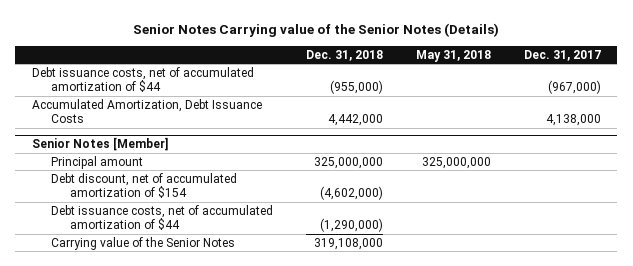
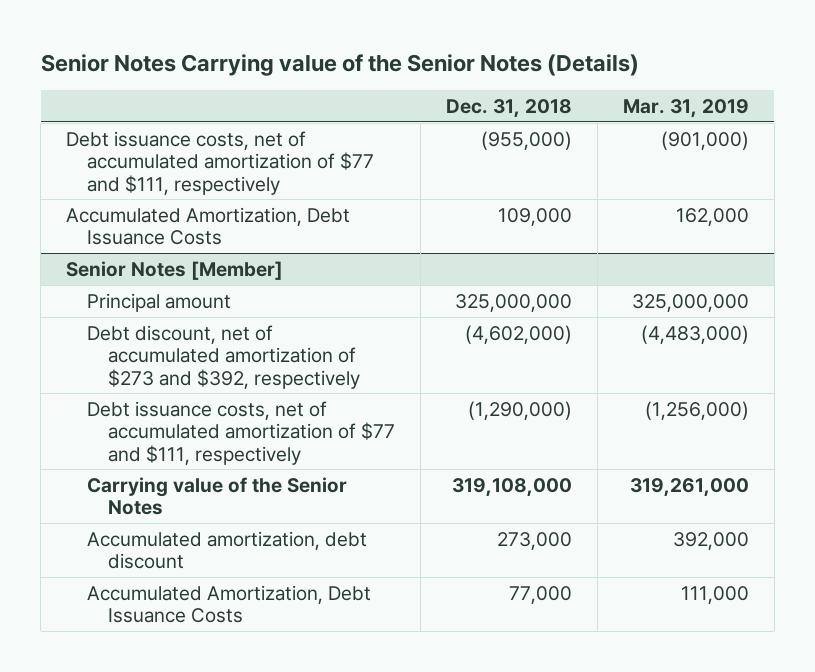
[415,49,491,62] May 31, 2018 -> none
[523,49,601,61] Dec. 31, 2017 -> none
none -> [622,98,749,118] Mar. 31, 2019
[31,66,254,93] Debt issuance costs, net of accumulated amortization of $44 -> [66,130,374,195] Debt issuance costs, net of accumulated amortization of $77 and $111, respectively
[327,114,383,127] 4,442,000 -> [497,207,572,226] 109,000
[50,172,237,199] Debt discount, net of accumulated amortization of $154 -> [86,324,360,389] Debt discount, net of accumulated amortization of $273 and $392, respectively
[50,204,273,231] Debt issuance costs, net of accumulated amortization of $44 -> [86,400,395,465] Debt issuance costs, net of accumulated amortization of $77 and $111, respectively
none -> [86,530,367,570] Accumulated amortization, debt discount
none -> [86,584,371,624] Accumulated Amortization, Debt Issuance Costs

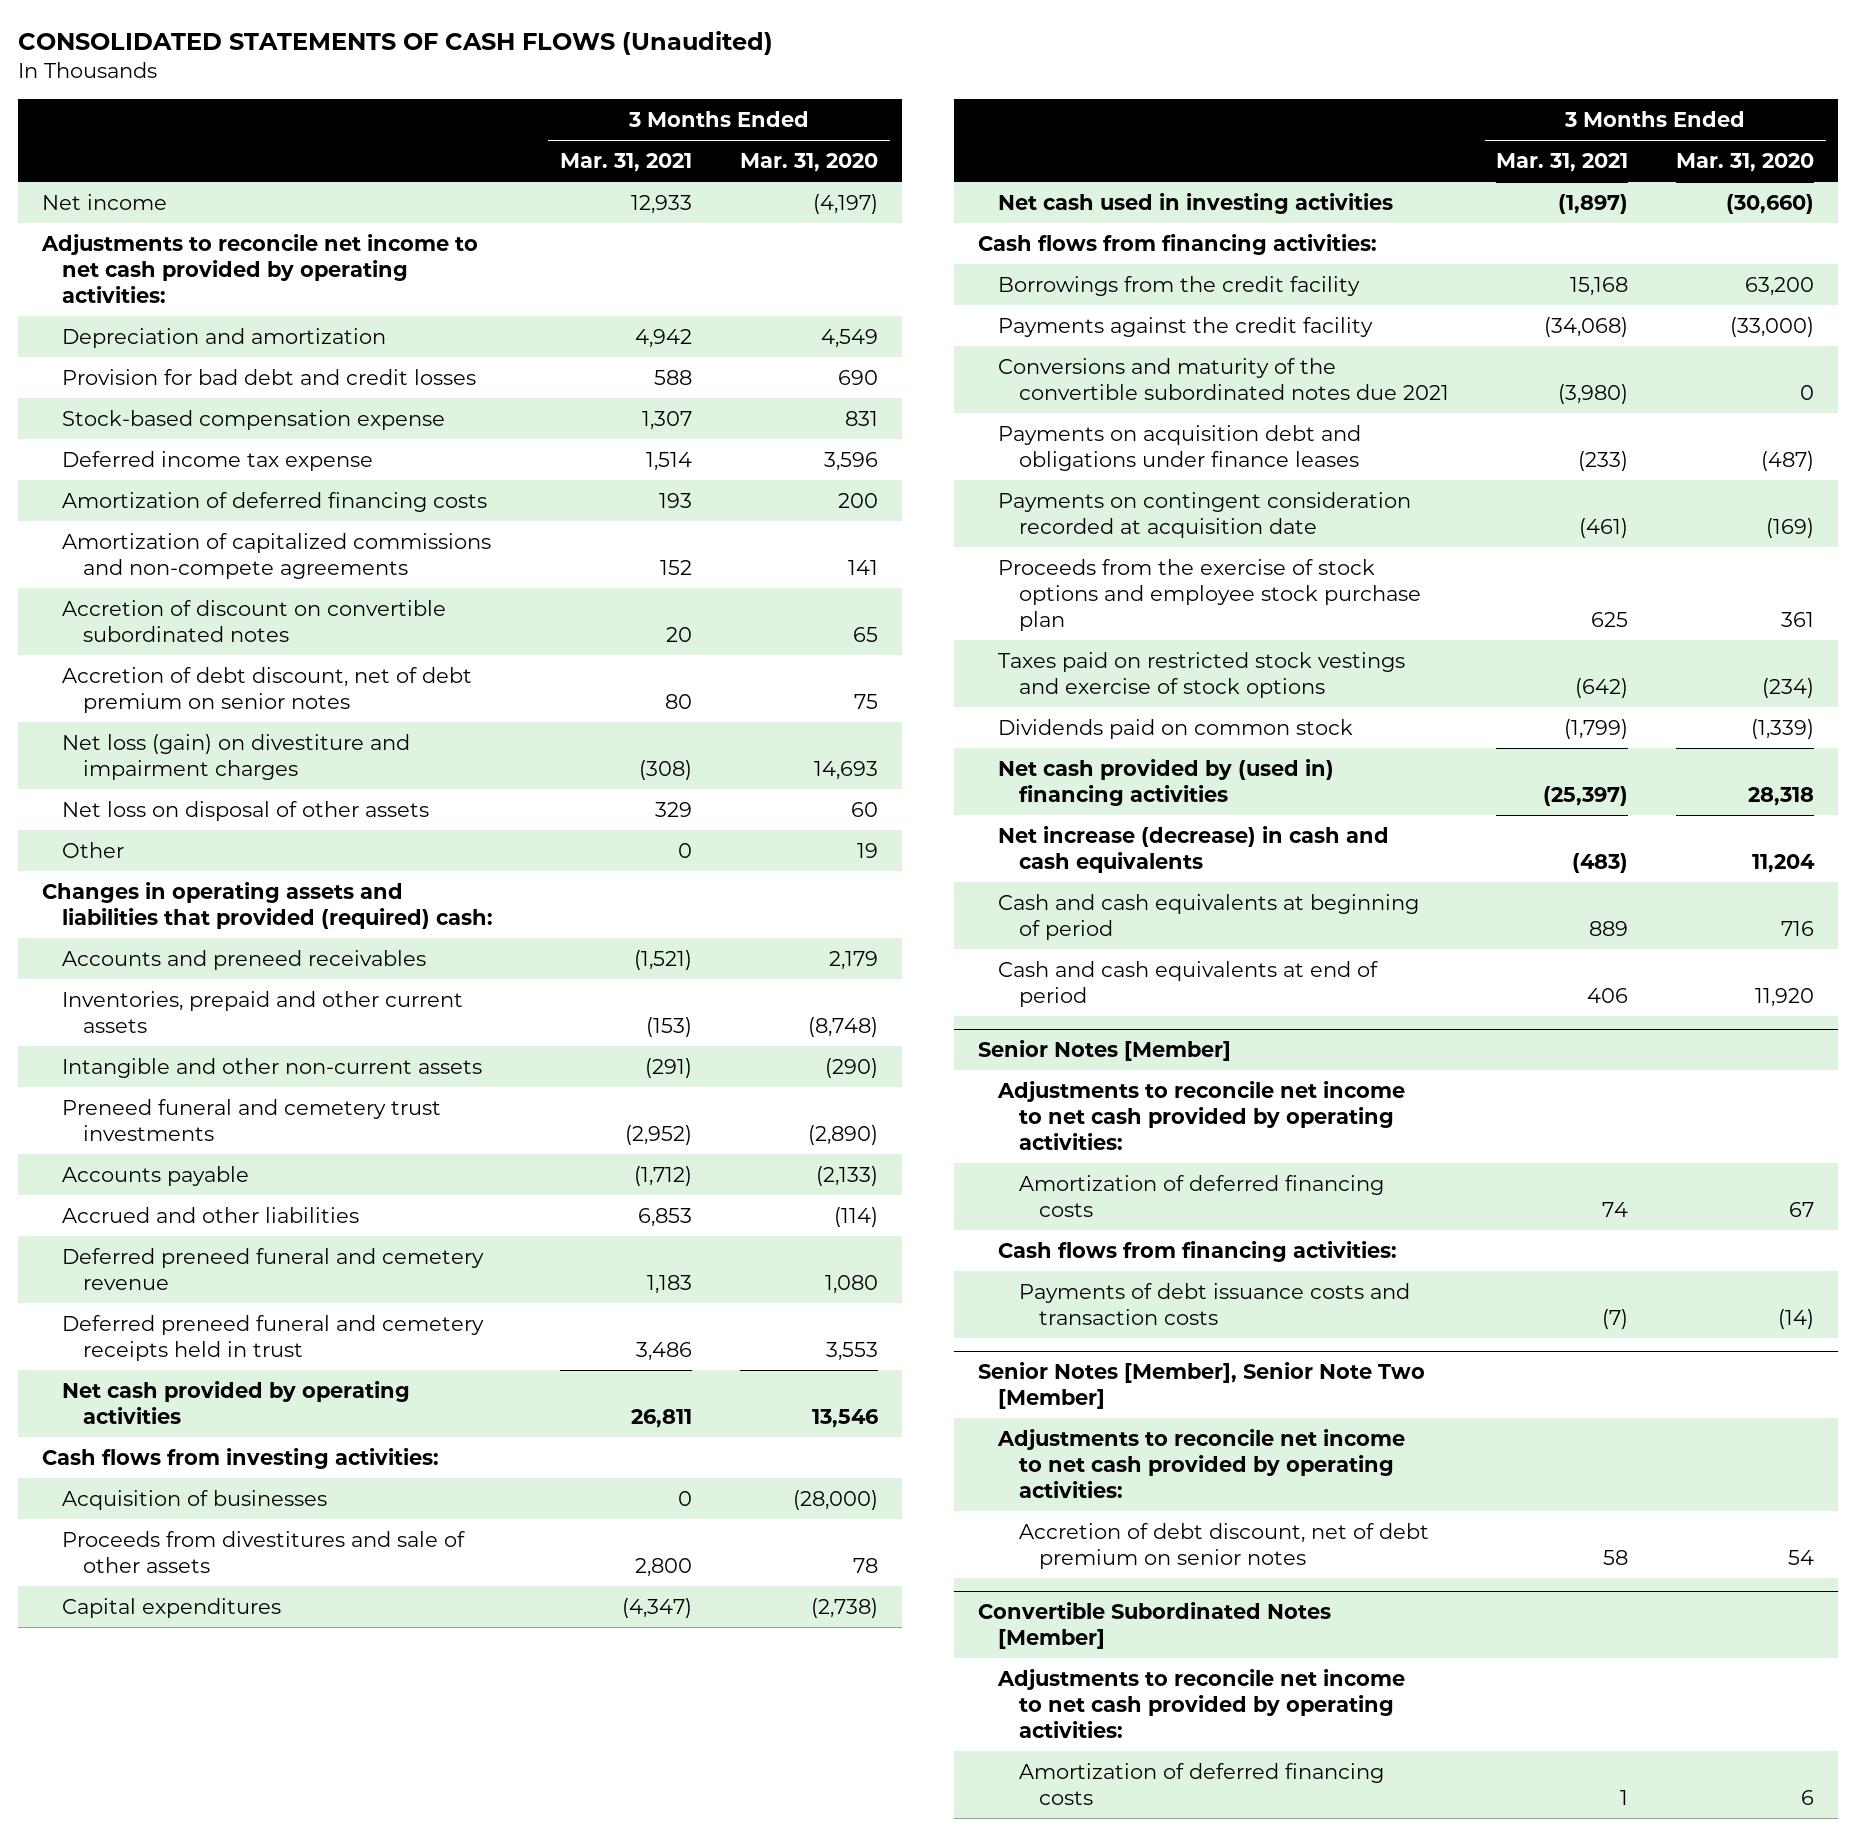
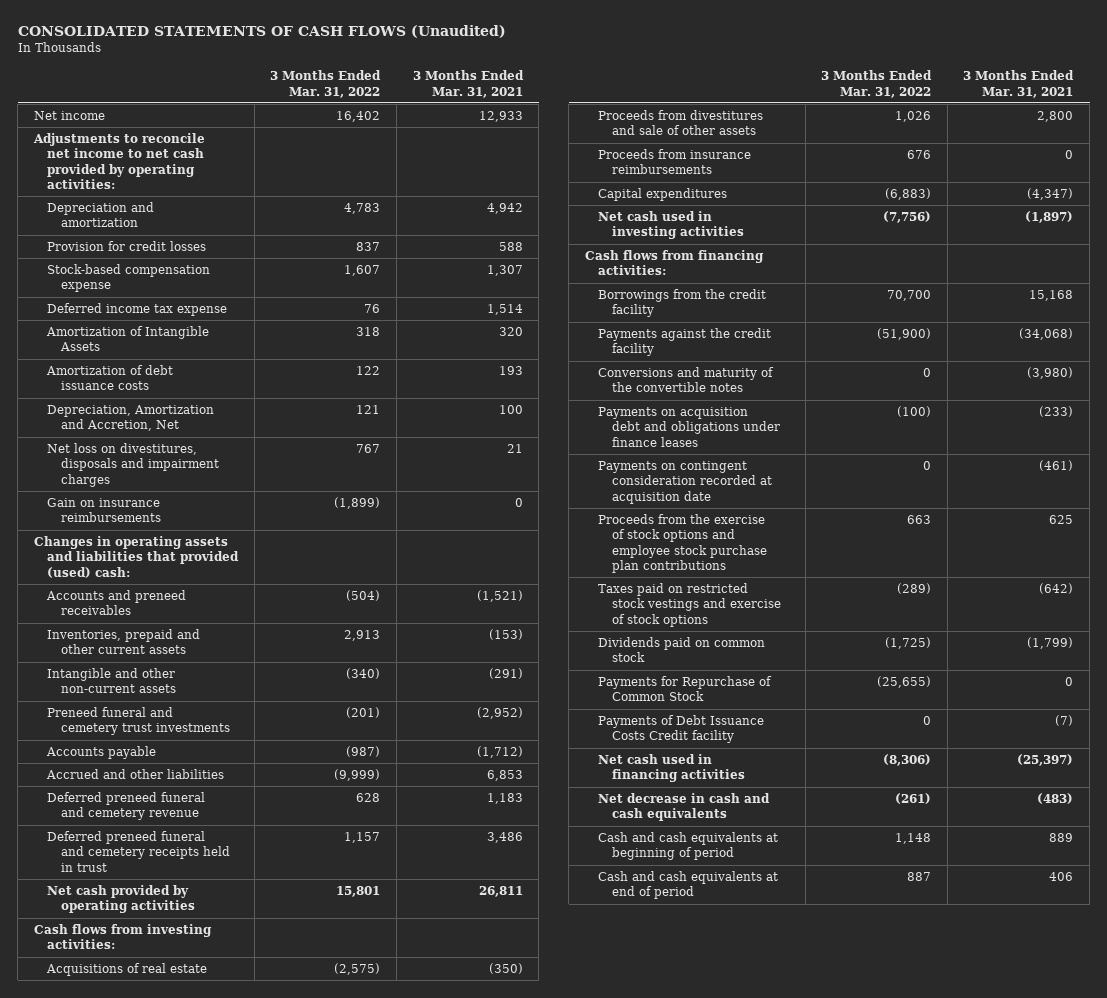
[740,152,879,172] Mar. 31, 2020 -> none
none -> [270,70,382,98] 3 Months Ended Mar. 31, 2022
[62,368,477,385] Provision for bad debt and credit losses -> [47,240,207,251] Provision for credit losses
[62,532,492,579] Amortization of capitalized commissions and non-compete agreements -> none
[62,599,447,642] Accretion of discount on convertible subordinated notes -> none
[62,666,473,713] Accretion of debt discount, net of debt premium on senior notes -> none
[62,800,430,821] Net loss on disposal of other assets -> none
[62,841,125,858] Other -> none
none -> [46,325,210,352] Amortization of Intangible Assets
[62,491,488,512] Amortization of deferred financing costs -> [46,364,174,391] Amortization of debt issuance costs
none -> [47,404,215,432] Depreciation, Amortization and Accretion, Net
[62,733,411,780] Net loss (gain) on divestiture and impairment charges -> [47,442,219,487] Net loss on divestitures, disposals and impairment charges
[639,759,693,780] (308) -> [506,443,523,453] 21
none -> [47,497,161,523] Gain on insurance reimbursements
[41,881,494,929] Changes in operating assets and liabilities that provided (required) cash: -> [33,535,240,578] Changes in operating assets and liabilities that provided (used) cash:
[62,1489,328,1510] Acquisition of businesses -> [46,962,208,976] Acquisitions of real estate
[678,1490,693,1506] 0 -> [488,962,523,974] (350)
none -> [598,148,752,175] Proceeds from insurance reimbursements
[998,357,1449,400] Conversions and maturity of the convertible subordinated notes due 2021 -> [598,366,775,393] Conversions and maturity of the convertible notes
[998,558,1421,632] Proceeds from the exercise of stock options and employee stock purchase plan -> [598,513,767,574] Proceeds from the exercise of stock options and employee stock purchase plan contributions
none -> [598,675,773,702] Payments for Repurchase of Common Stock
none -> [598,714,765,744] Payments of Debt Issuance Costs Credit facility
[998,758,1335,806] Net cash provided by (used in) financing activities -> [598,753,745,783] Net cash used in financing activities
[998,825,1390,873] Net increase (decrease) in cash and cash equivalents -> [598,792,771,822] Net decrease in cash and cash equivalents
[977,1039,1231,1061] Senior Notes [Member] -> none
[997,1080,1406,1151] Adjustments to reconcile net income to net cash provided by operating activities: -> none
[1018,1174,1384,1217] Amortization of deferred financing costs -> none
[998,1240,1398,1262] Cash flows from financing activities: -> none
[1018,1282,1410,1325] Payments of debt issuance costs and transaction costs -> none
[977,1361,1425,1409] Senior Notes [Member], Senior Note Two [Member] -> none
[997,1428,1406,1499] Adjustments to reconcile net income to net cash provided by operating activities: -> none
[1018,1522,1429,1569] Accretion of debt discount, net of debt premium on senior notes -> none
[977,1601,1331,1649] Convertible Subordinated Notes [Member] -> none
[997,1668,1406,1739] Adjustments to reconcile net income to net cash provided by operating activities: -> none
[1018,1762,1384,1805] Amortization of deferred financing costs -> none

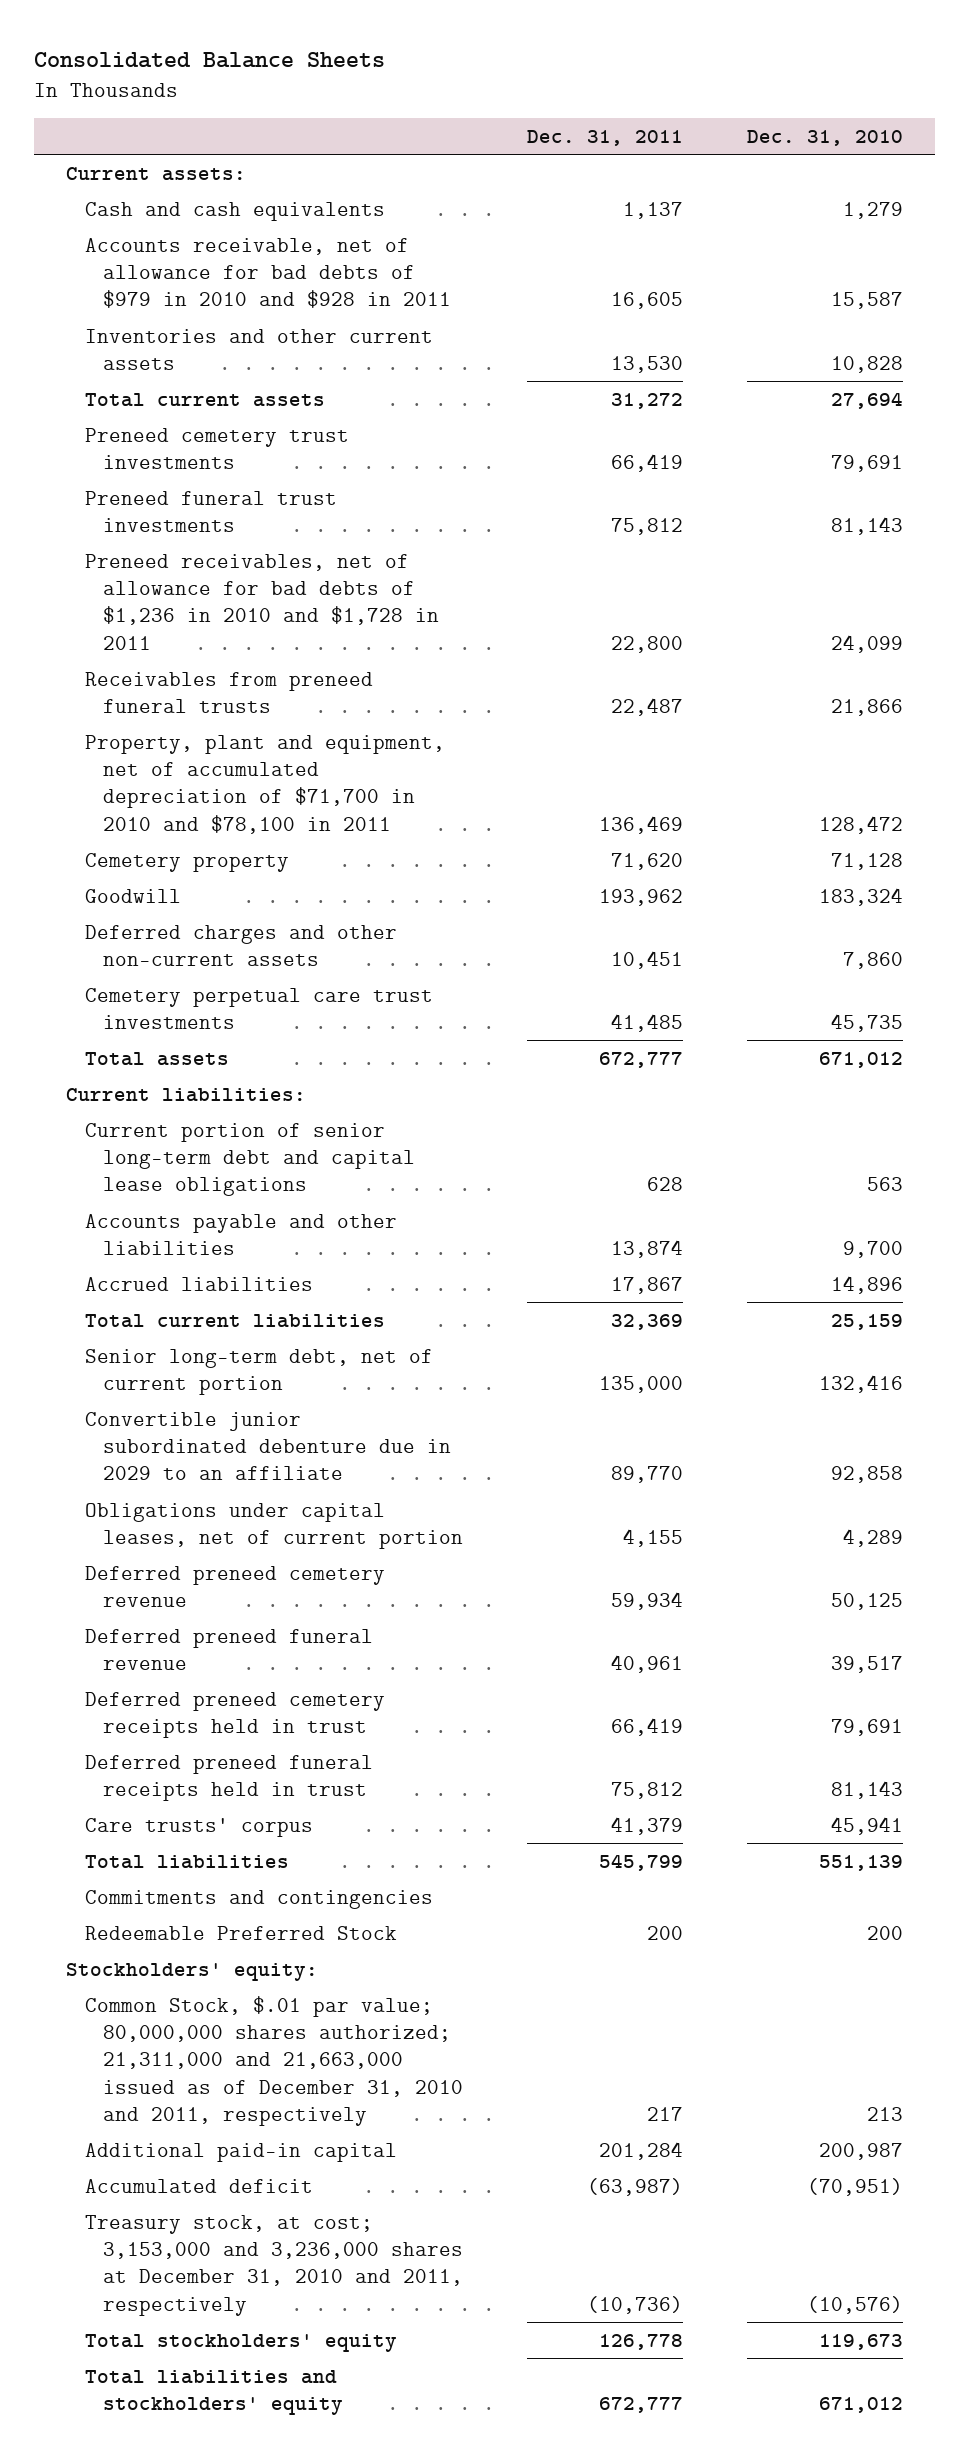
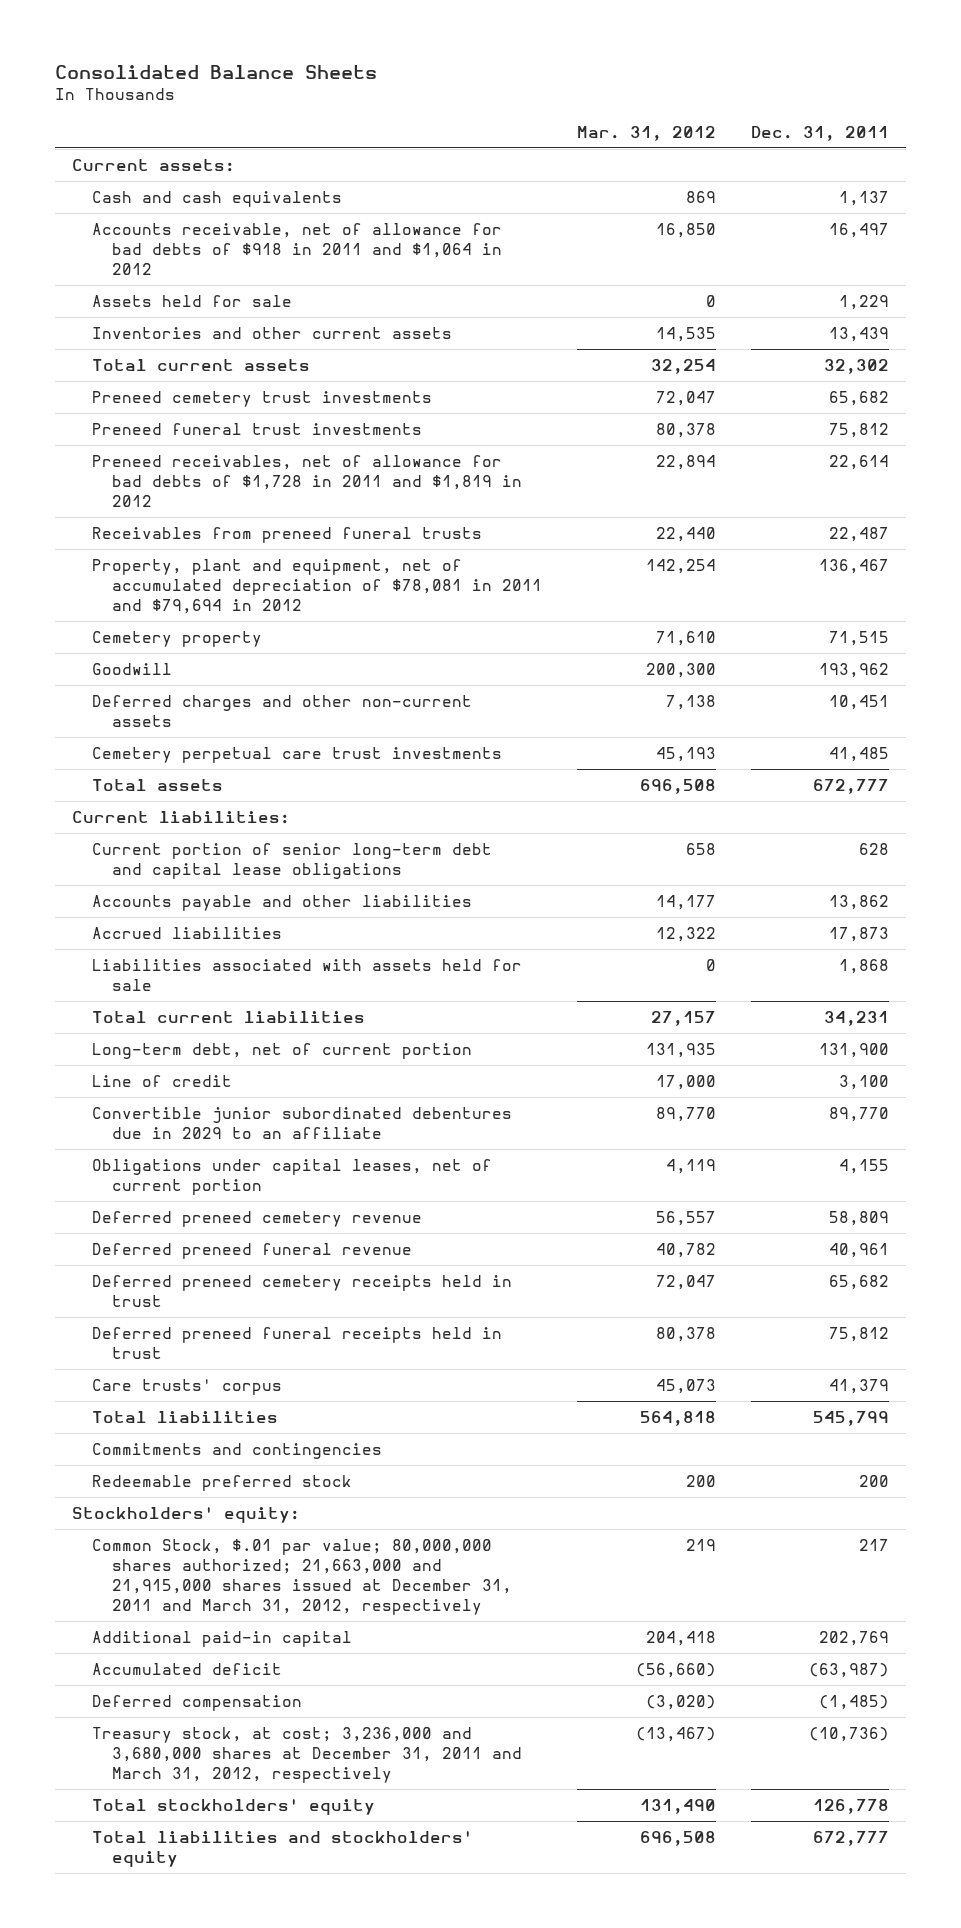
[747,129,904,146] Dec. 31, 2010 -> none
none -> [576,125,716,141] Mar. 31, 2012
[84,237,452,309] Accounts receivable, net of allowance for bad debts of $979 in 2010 and $928 in 2011 -> [92,222,503,276] Accounts receivable, net of allowance for bad debts of $918 in 2011 and $1,064 in 2012
[611,292,684,310] 16,605 -> [828,222,889,238] 16,497
none -> [92,294,293,307] Assets held for sale
[611,355,684,373] 13,530 -> [828,326,889,342] 13,439
[611,392,684,409] 31,272 -> [823,358,889,374] 32,302
[611,453,684,472] 66,419 -> [828,390,889,406] 65,682
[84,553,440,650] Preneed receivables, net of allowance for bad debts of $1,236 in 2010 and $1,728 in 2011 -> [92,454,523,508] Preneed receivables, net of allowance for bad debts of $1,728 in 2011 and $1,819 in 2012
[611,635,684,653] 22,800 -> [828,454,889,470] 22,614
[84,734,445,834] Property, plant and equipment, net of accumulated depreciation of $71,700 in 2010 and $78,100 in 2011 -> [92,558,543,615] Property, plant and equipment, net of accumulated depreciation of $78,081 in 2011 and $79,694 in 2012
[599,815,684,834] 136,469 -> [818,558,889,574] 136,467
[611,852,684,870] 71,620 -> [828,630,889,646] 71,515
[611,1239,684,1258] 13,874 -> [828,894,889,910] 13,862
[611,1276,684,1294] 17,867 -> [828,926,889,942] 17,873
none -> [92,958,523,992] Liabilities associated with assets held for sale
[611,1313,684,1330] 32,369 -> [823,1010,889,1026] 34,231
[84,1348,433,1395] Senior long-term debt, net of current portion -> [92,1042,473,1059] Long-term debt, net of current portion
[599,1375,684,1393] 135,000 -> [818,1042,889,1058] 131,900
none -> [92,1074,233,1087] Line of credit
[84,1411,452,1481] Convertible junior subordinated debenture due in 2029 to an affiliate -> [92,1106,513,1140] Convertible junior subordinated debentures due in 2029 to an affiliate
[611,1591,684,1610] 59,934 -> [828,1210,889,1226] 58,809
[611,1717,684,1736] 66,419 -> [828,1274,889,1290] 65,682
[84,1925,397,1940] Redeemable Preferred Stock -> [92,1474,353,1491] Redeemable preferred stock
[84,1995,464,2127] Common Stock, $.01 par value; 80,000,000 shares authorized; 21,311,000 and 21,663,000 issued as of December 31, 2010 and 2011, respectively -> [92,1538,513,1616] Common Stock, $.01 par value; 80,000,000 shares authorized; 21,663,000 and 21,915,000 shares issued at December 31, 2011 and March 31, 2012, respectively
[599,2141,684,2160] 201,284 -> [818,1630,889,1646] 202,769
none -> [92,1694,303,1711] Deferred compensation
[84,2214,464,2316] Treasury stock, at cost; 3,153,000 and 3,236,000 shares at December 31, 2010 and 2011, respectively -> [92,1726,523,1784] Treasury stock, at cost; 3,236,000 and 3,680,000 shares at December 31, 2011 and March 31, 2012, respectively

